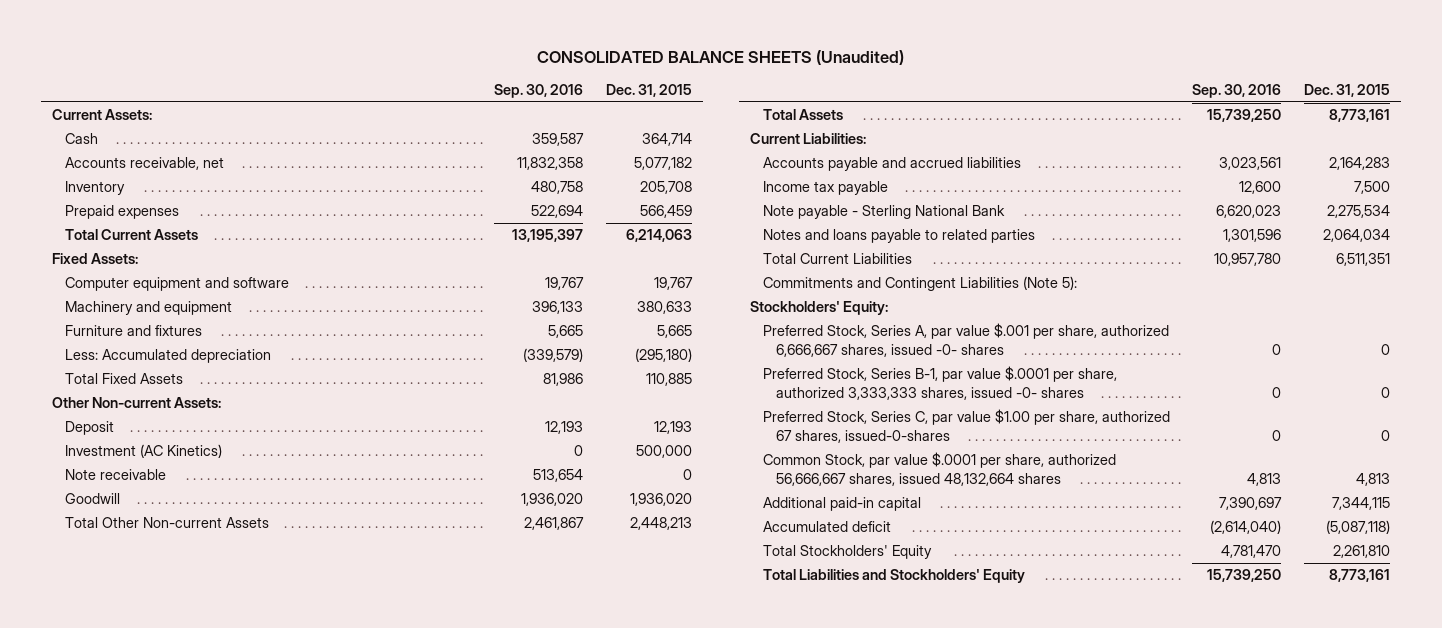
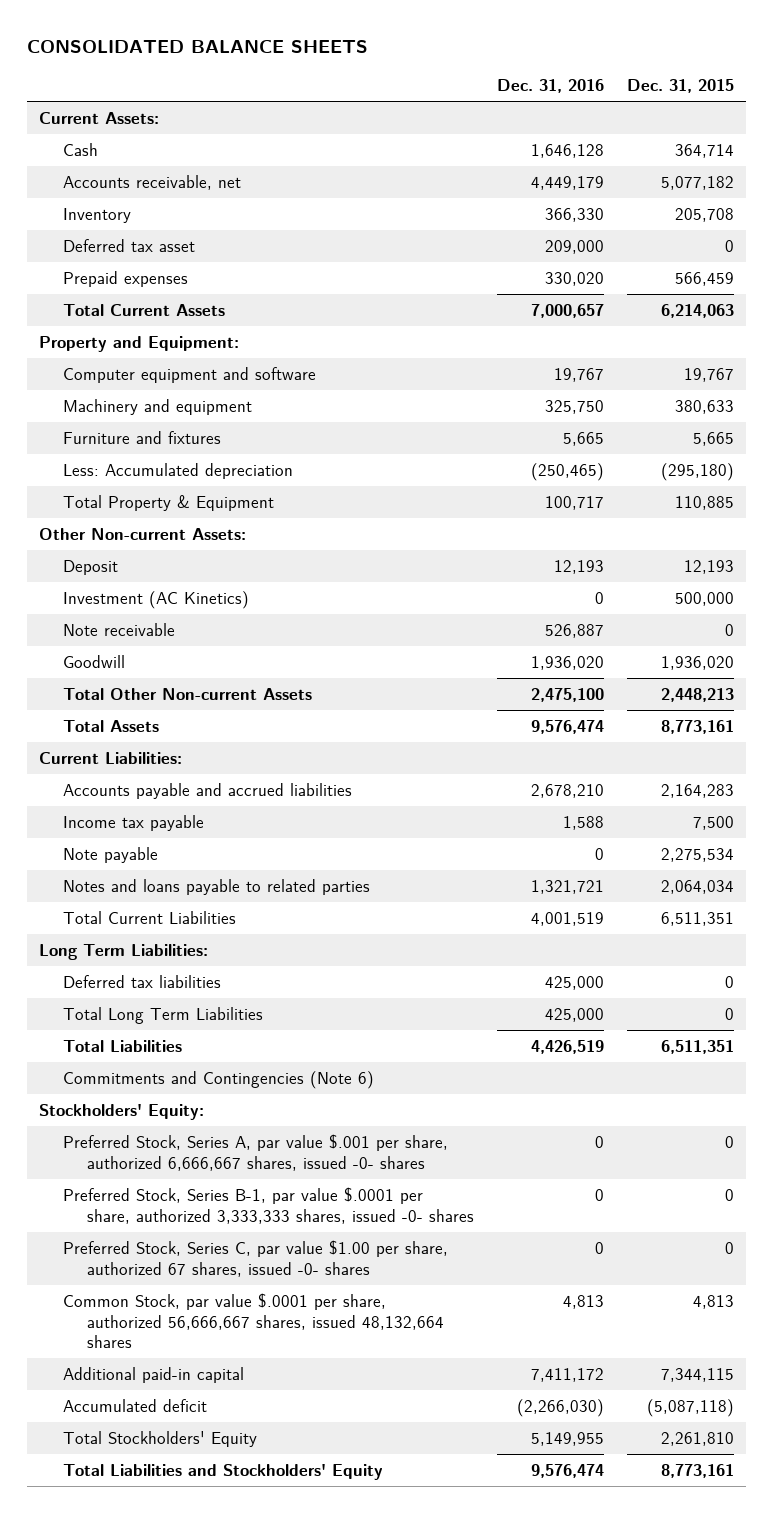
[536,50,904,66] CONSOLIDATED BALANCE SHEETS (Unaudited) -> [27,39,369,53] CONSOLIDATED BALANCE SHEETS
[494,83,584,98] Sep. 30, 2016 -> none
none -> [496,79,604,94] Dec. 31, 2016
none -> [62,238,195,252] Deferred tax asset
[51,253,138,265] Fixed Assets: -> none
none -> [38,335,239,352] Property and Equipment:
[64,373,183,385] Total Fixed Assets -> [62,494,274,511] Total Property & Equipment
[763,205,1006,220] Note payable - Sterling National Bank -> [62,846,158,863] Note payable
none -> [38,943,208,960] Long Term Liabilities:
none -> [62,974,221,988] Deferred tax liabilities
none -> [62,1006,263,1024] Total Long Term Liabilities
none -> [62,1039,182,1052] Total Liabilities
[763,276,1078,292] Commitments and Contingent Liabilities (Note 5): -> [62,1070,374,1089] Commitments and Contingencies (Note 6)
[763,409,1171,444] Preferred Stock, Series C, par value $1.00 per share, authorized 67 shares, issued-0-shares -> [62,1239,448,1277] Preferred Stock, Series C, par value $1.00 per share, authorized 67 shares, issued -0- shares

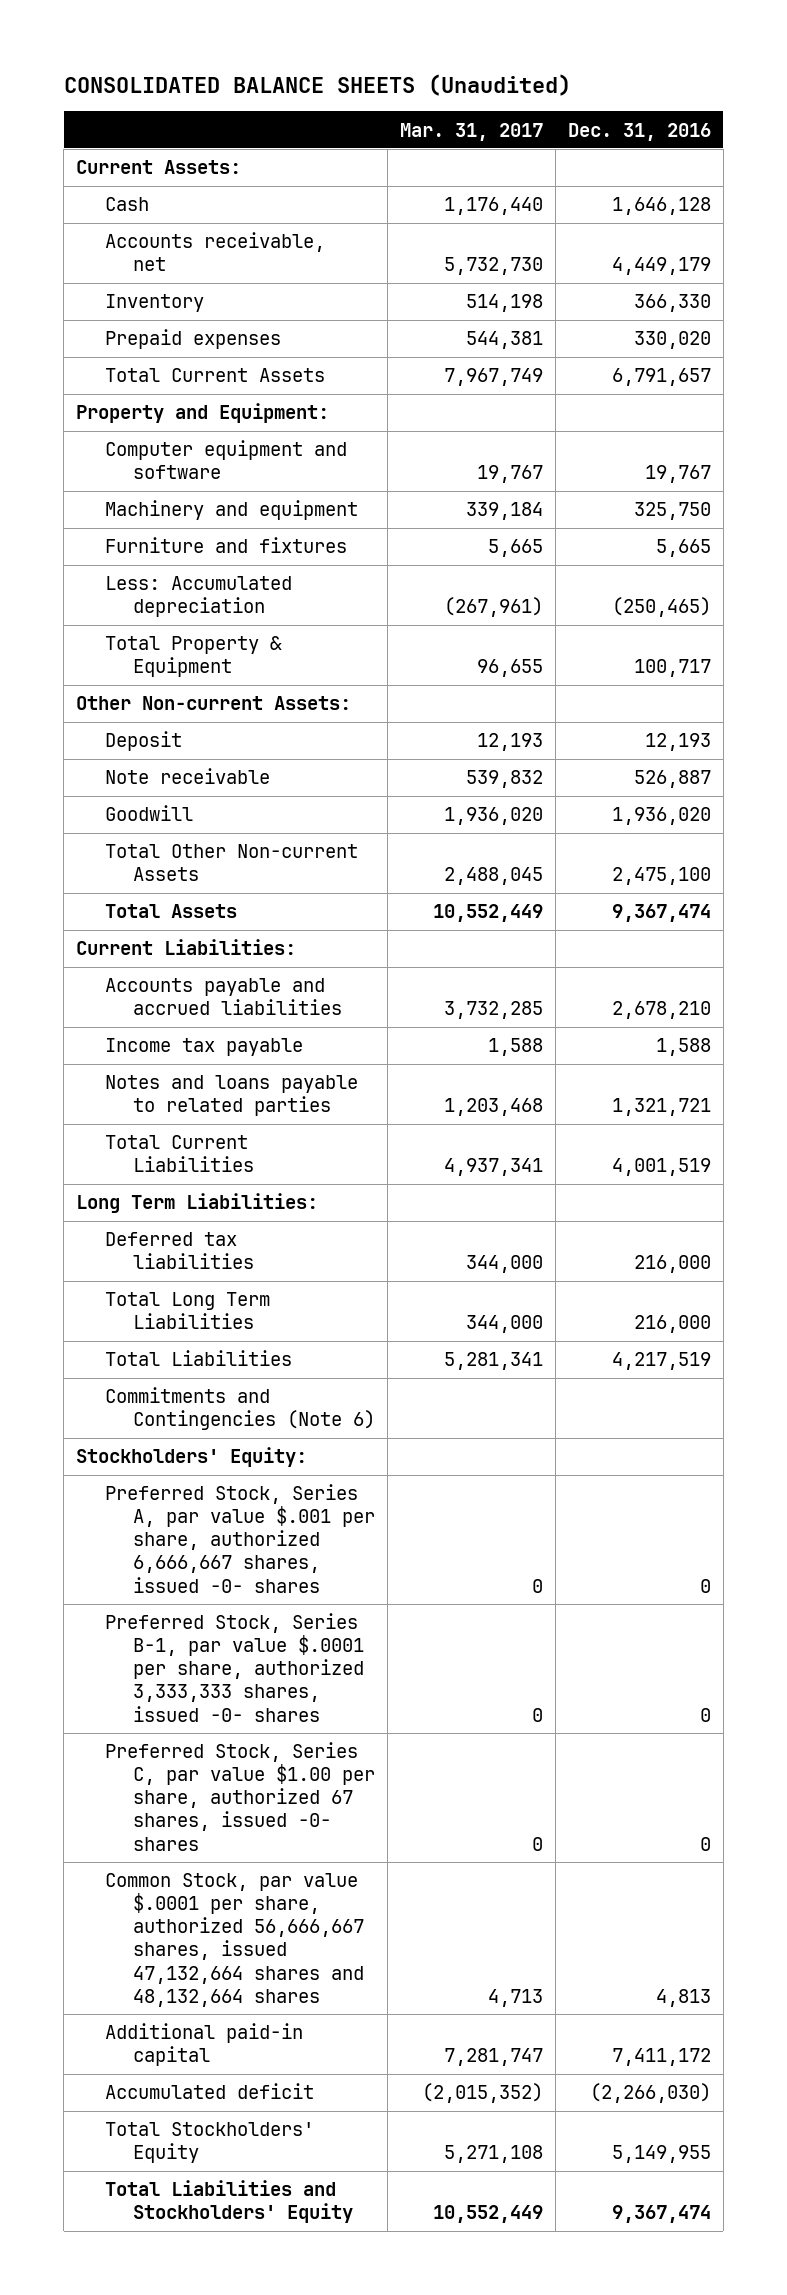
[27,39,369,53] CONSOLIDATED BALANCE SHEETS -> [63,73,571,96] CONSOLIDATED BALANCE SHEETS (Unaudited)
[626,79,734,94] Dec. 31, 2015 -> none
none -> [399,122,543,141] Mar. 31, 2017
[62,238,195,252] Deferred tax asset -> none
[530,303,604,318] 7,000,657 -> [611,368,711,387] 6,791,657
[62,590,249,609] Investment (AC Kinetics) -> none
[530,719,604,734] 9,576,474 -> [611,904,711,923] 9,367,474
[62,846,158,863] Note payable -> none
[544,975,604,990] 425,000 -> [633,1255,711,1274] 216,000
[544,1007,604,1022] 425,000 -> [633,1315,711,1334] 216,000
[530,1039,604,1054] 4,426,519 -> [611,1352,711,1371] 4,217,519
[62,1292,444,1349] Common Stock, par value $.0001 per share, authorized 56,666,667 shares, issued 48,132,664 shares -> [104,1873,364,2007] Common Stock, par value $.0001 per share, authorized 56,666,667 shares, issued 47,132,664 shares and 48,132,664 shares
[530,1463,604,1478] 9,576,474 -> [611,2205,711,2224] 9,367,474

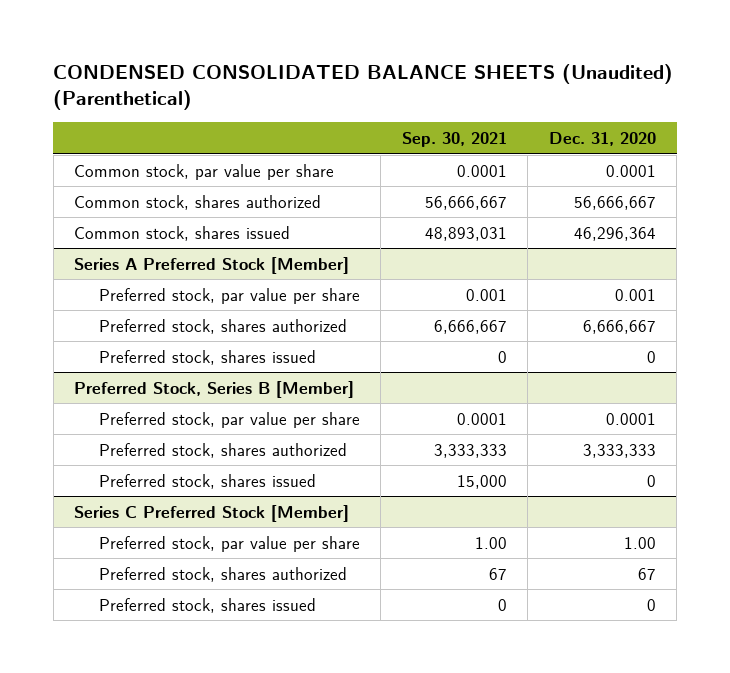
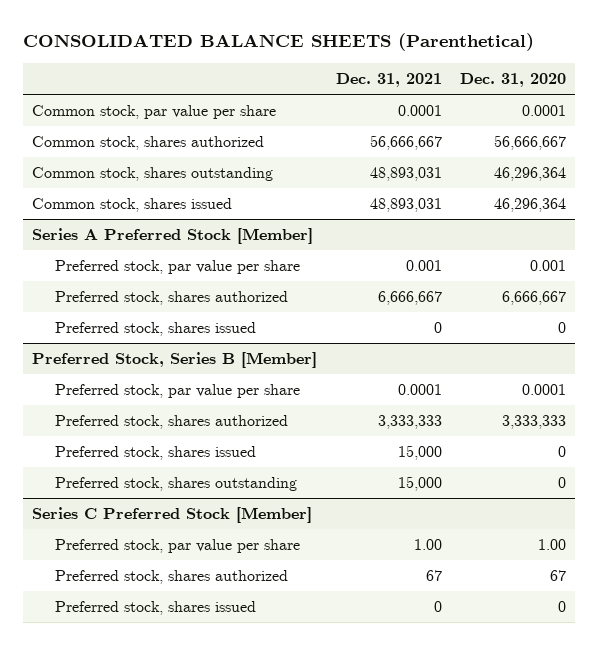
[53,64,674,111] CONDENSED CONSOLIDATED BALANCE SHEETS (Unaudited) (Parenthetical) -> [23,33,535,52] CONSOLIDATED BALANCE SHEETS (Parenthetical)
[401,131,507,147] Sep. 30, 2021 -> none
none -> [335,72,442,87] Dec. 31, 2021
none -> [32,167,274,182] Common stock, shares outstanding
none -> [54,477,297,492] Preferred stock, shares outstanding

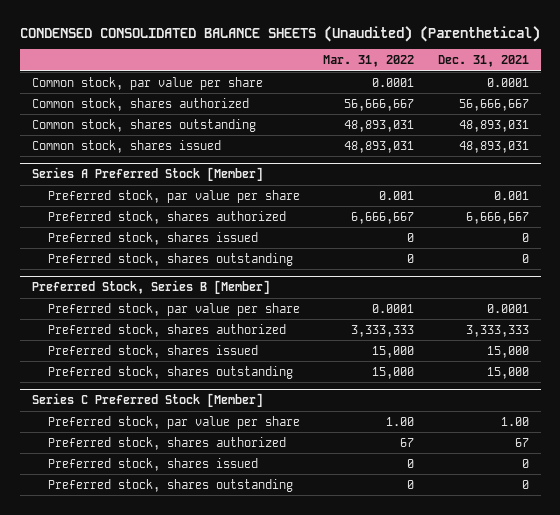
[23,33,535,52] CONSOLIDATED BALANCE SHEETS (Parenthetical) -> [20,25,541,42] CONDENSED CONSOLIDATED BALANCE SHEETS (Unaudited) (Parenthetical)
[459,72,566,87] Dec. 31, 2020 -> none
none -> [323,55,415,68] Mar. 31, 2022
none -> [47,252,293,266] Preferred stock, shares outstanding
none -> [47,478,293,492] Preferred stock, shares outstanding

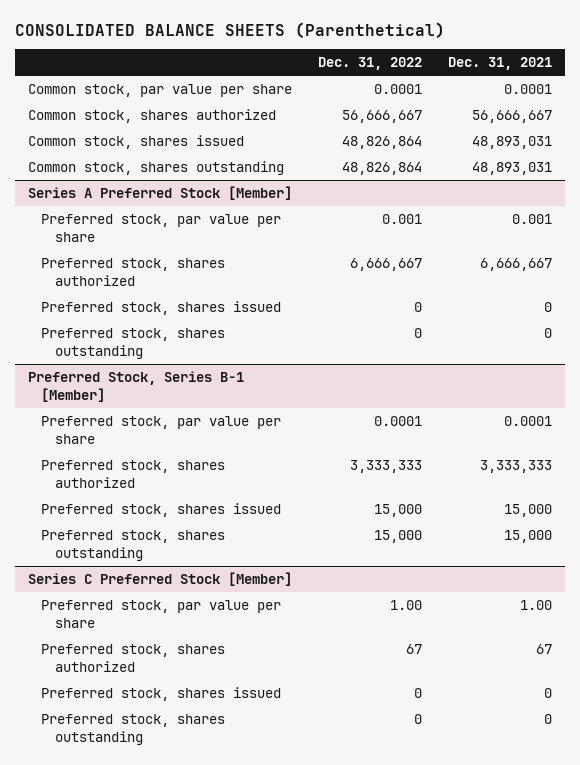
[20,25,541,42] CONDENSED CONSOLIDATED BALANCE SHEETS (Unaudited) (Parenthetical) -> [14,21,445,38] CONSOLIDATED BALANCE SHEETS (Parenthetical)
[323,55,415,68] Mar. 31, 2022 -> none
none -> [317,57,422,71] Dec. 31, 2022
[31,118,256,132] Common stock, shares outstanding -> [27,161,284,176] Common stock, shares outstanding
[31,280,270,295] Preferred Stock, Series B [Member] -> [27,371,244,402] Preferred Stock, Series B-1 [Member]

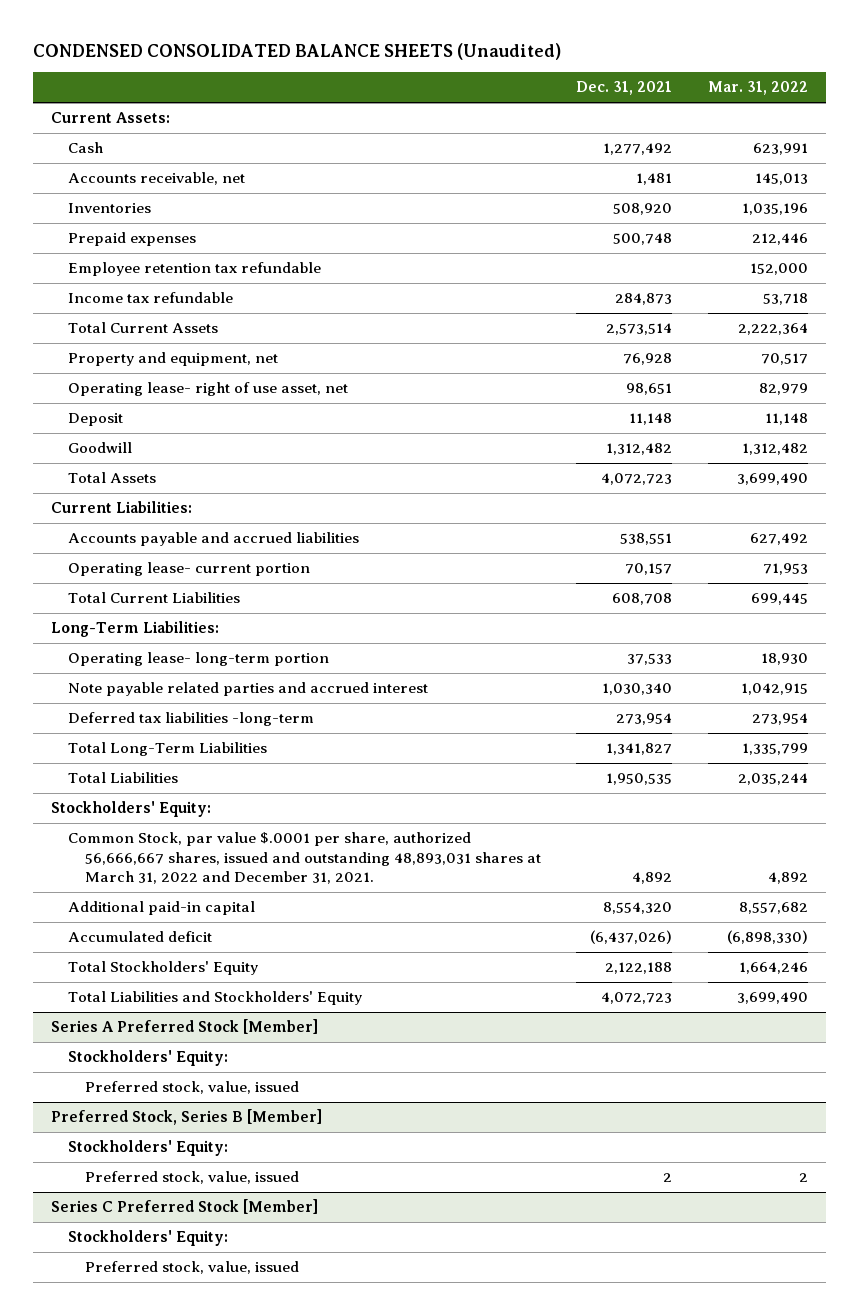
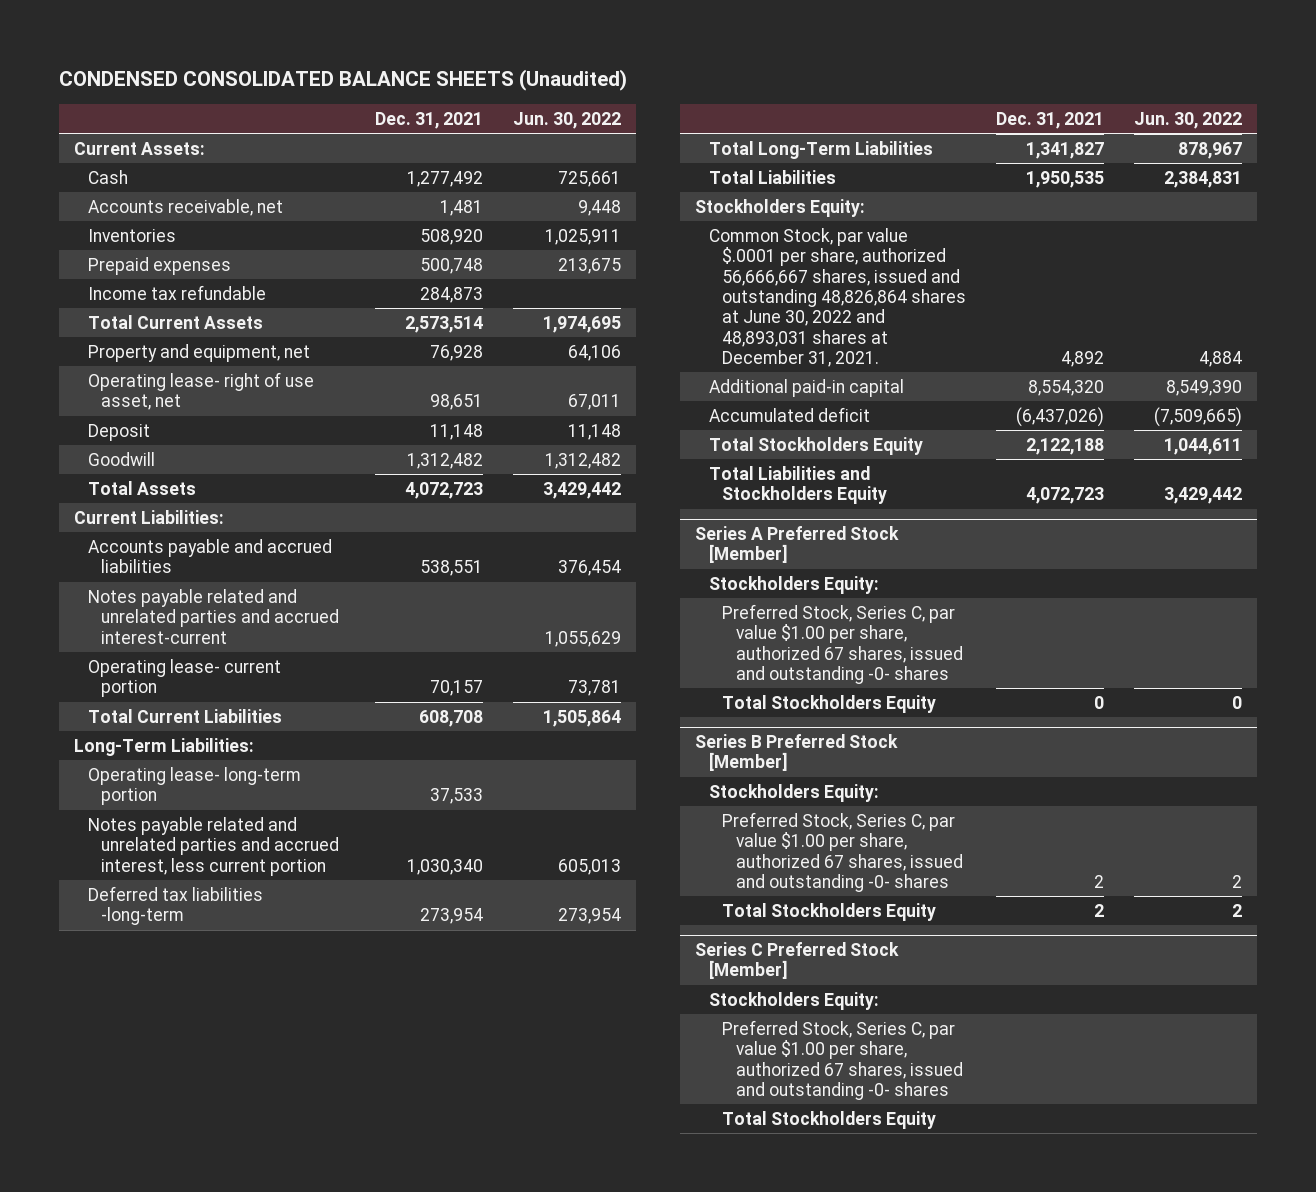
[707,81,808,96] Mar. 31, 2022 -> none
none -> [512,111,621,129] Jun. 30, 2022
[67,262,321,277] Employee retention tax refundable -> none
none -> [87,588,340,644] Notes payable related and unrelated parties and accrued interest-current
[67,682,428,697] Note payable related parties and accrued interest -> [87,816,340,876] Notes payable related and unrelated parties and accrued interest, less current portion
[50,801,211,818] Stockholders' Equity: -> [694,198,865,217] Stockholders Equity:
[67,832,541,885] Common Stock, par value $.0001 per share, authorized 56,666,667 shares, issued and outstanding 48,893,031 shares at March 31, 2022 and December 31, 2021. -> [708,227,967,368] Common Stock, par value $.0001 per share, authorized 56,666,667 shares, issued and outstanding 48,826,864 shares at June 30, 2022 and 48,893,031 shares at December 31, 2021.
[67,961,258,976] Total Stockholders' Equity -> [708,436,923,455] Total Stockholders Equity
[67,991,362,1006] Total Liabilities and Stockholders' Equity -> [708,465,888,505] Total Liabilities and Stockholders Equity
[67,1050,228,1067] Stockholders' Equity: -> [708,575,879,594] Stockholders Equity:
[84,1081,299,1095] Preferred stock, value, issued -> [722,603,964,684] Preferred Stock, Series C, par value $1.00 per share, authorized 67 shares, issued and outstanding -0- shares
none -> [722,694,937,713] Total Stockholders Equity
[50,1109,322,1126] Preferred Stock, Series B [Member] -> [694,734,898,772] Series B Preferred Stock [Member]
[67,1140,228,1157] Stockholders' Equity: -> [708,783,879,802] Stockholders Equity:
[84,1171,299,1185] Preferred stock, value, issued -> [722,811,964,892] Preferred Stock, Series C, par value $1.00 per share, authorized 67 shares, issued and outstanding -0- shares
none -> [722,902,937,921] Total Stockholders Equity
[67,1230,228,1247] Stockholders' Equity: -> [708,991,879,1010] Stockholders Equity:
[84,1261,299,1275] Preferred stock, value, issued -> [722,1019,964,1100] Preferred Stock, Series C, par value $1.00 per share, authorized 67 shares, issued and outstanding -0- shares
none -> [722,1110,937,1129] Total Stockholders Equity

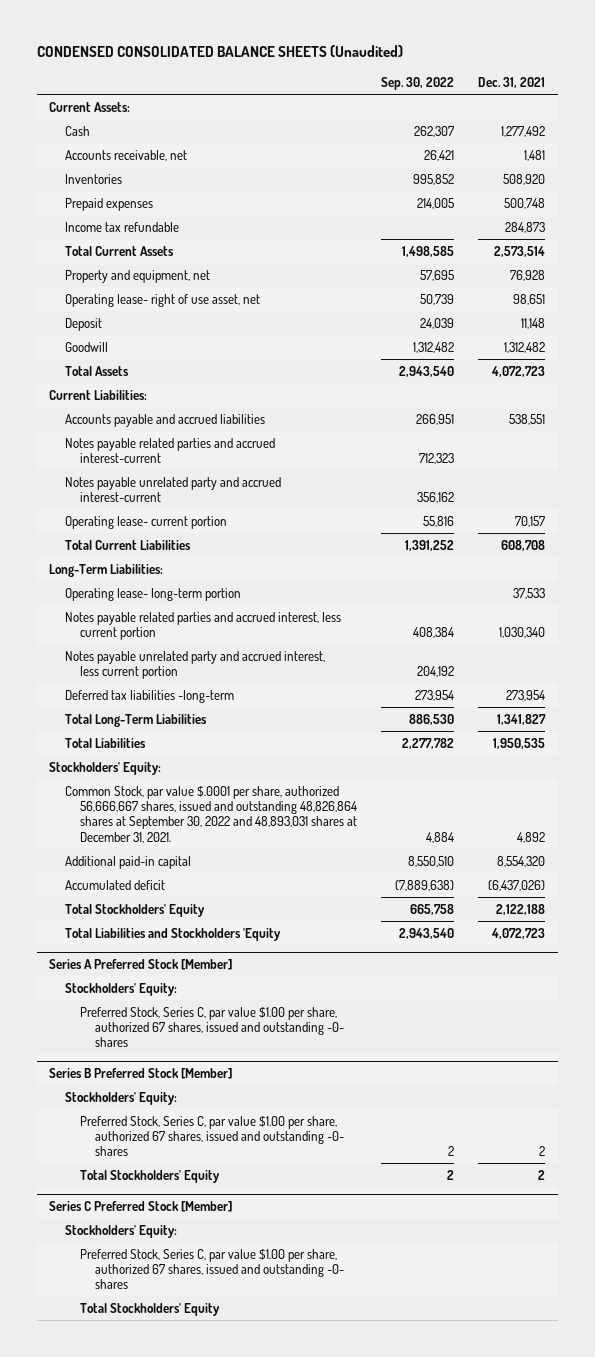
[512,111,621,129] Jun. 30, 2022 -> none
none -> [381,77,455,91] Sep. 30, 2022
[87,588,340,644] Notes payable related and unrelated parties and accrued interest-current -> [64,437,275,463] Notes payable related parties and accrued interest-current
none -> [64,476,281,502] Notes payable unrelated party and accrued interest-current
[87,816,340,876] Notes payable related and unrelated parties and accrued interest, less current portion -> [64,611,341,640] Notes payable related parties and accrued interest, less current portion
none -> [64,650,325,679] Notes payable unrelated party and accrued interest, less current portion
[694,198,865,217] Stockholders Equity: -> [49,761,162,775] Stockholders' Equity:
[708,227,967,368] Common Stock, par value $.0001 per share, authorized 56,666,667 shares, issued and outstanding 48,826,864 shares at June 30, 2022 and 48,893,031 shares at December 31, 2021. -> [64,785,358,843] Common Stock, par value $.0001 per share, authorized 56,666,667 shares, issued and outstanding 48,826,864 shares at September 30, 2022 and 48,893,031 shares at December 31, 2021.
[708,436,923,455] Total Stockholders Equity -> [64,903,205,917] Total Stockholders' Equity
[708,465,888,505] Total Liabilities and Stockholders Equity -> [64,927,281,941] Total Liabilities and Stockholders 'Equity
[708,575,879,594] Stockholders Equity: -> [64,982,177,996] Stockholders' Equity:
[722,694,937,713] Total Stockholders Equity -> none
[708,783,879,802] Stockholders Equity: -> [64,1091,177,1105] Stockholders' Equity:
[722,902,937,921] Total Stockholders Equity -> [80,1169,221,1183] Total Stockholders' Equity
[708,991,879,1010] Stockholders Equity: -> [64,1224,177,1238] Stockholders' Equity:
[722,1110,937,1129] Total Stockholders Equity -> [80,1302,221,1316] Total Stockholders' Equity

